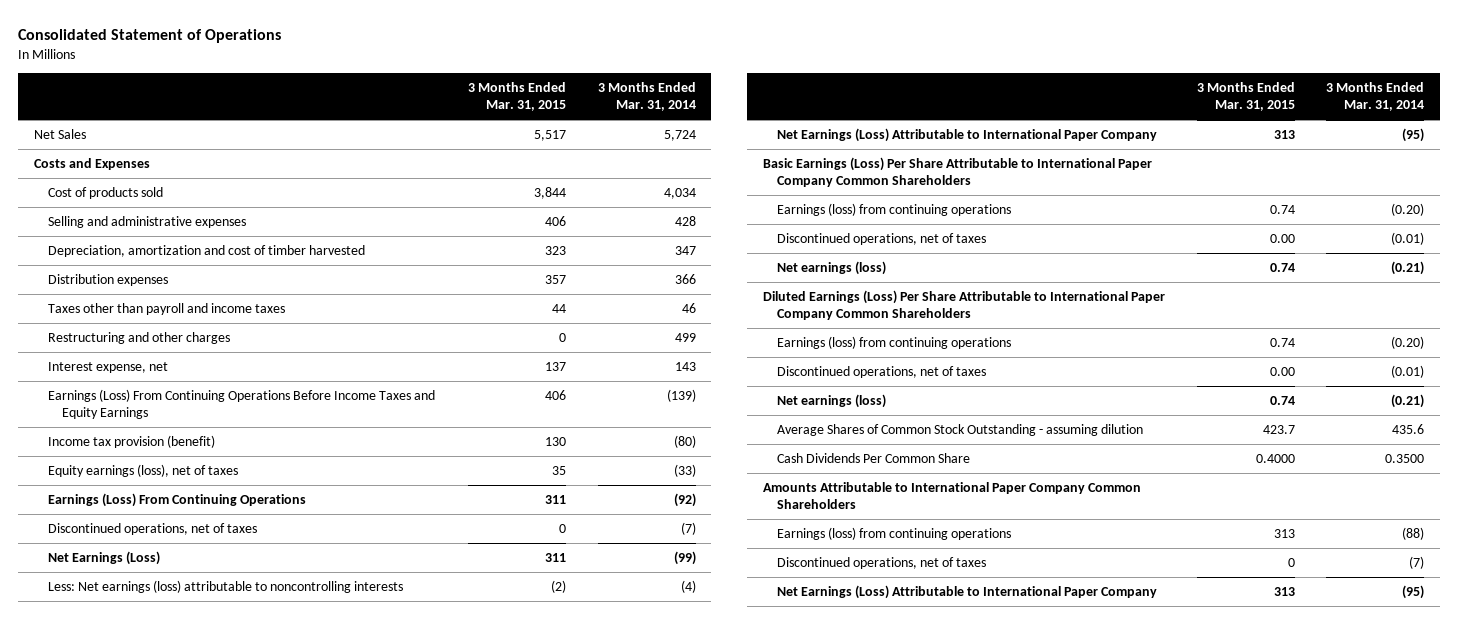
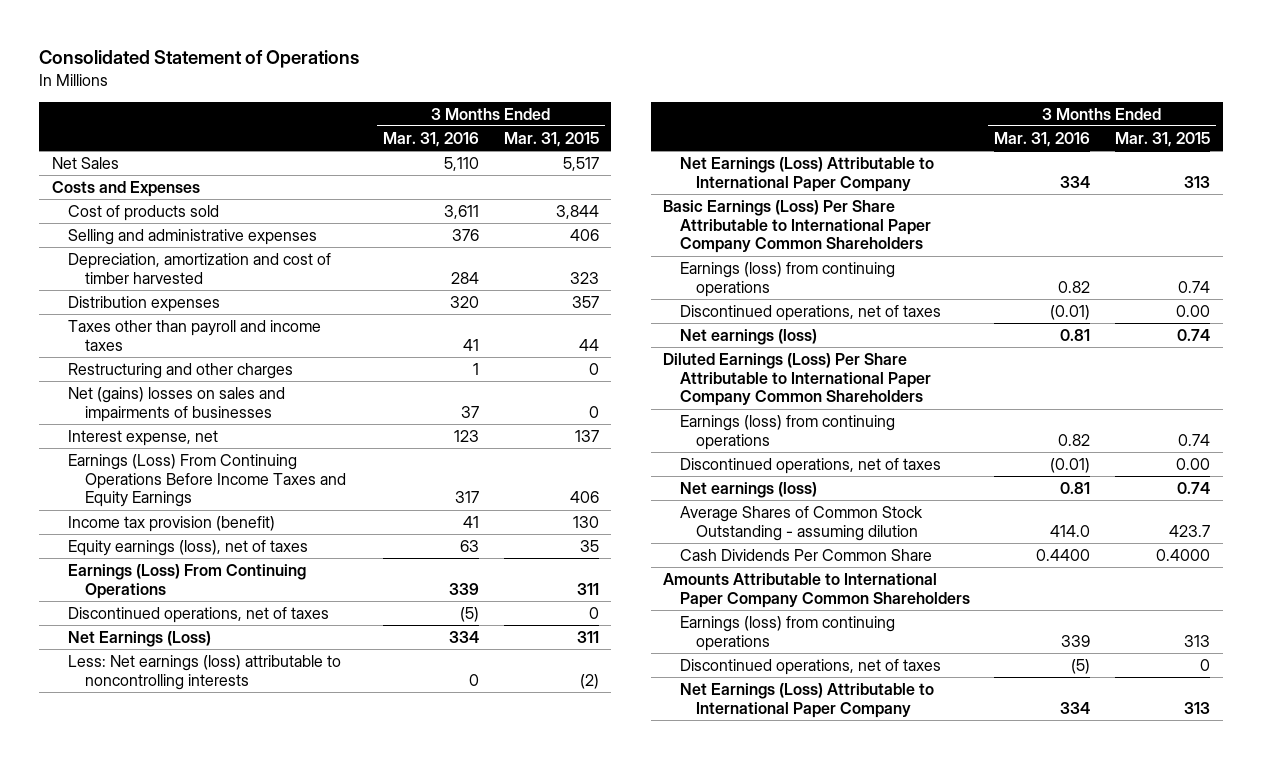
[597,82,696,112] 3 Months Ended Mar. 31, 2014 -> none
none -> [382,131,479,147] Mar. 31, 2016
none -> [68,386,286,422] Net (gains) losses on sales and impairments of businesses

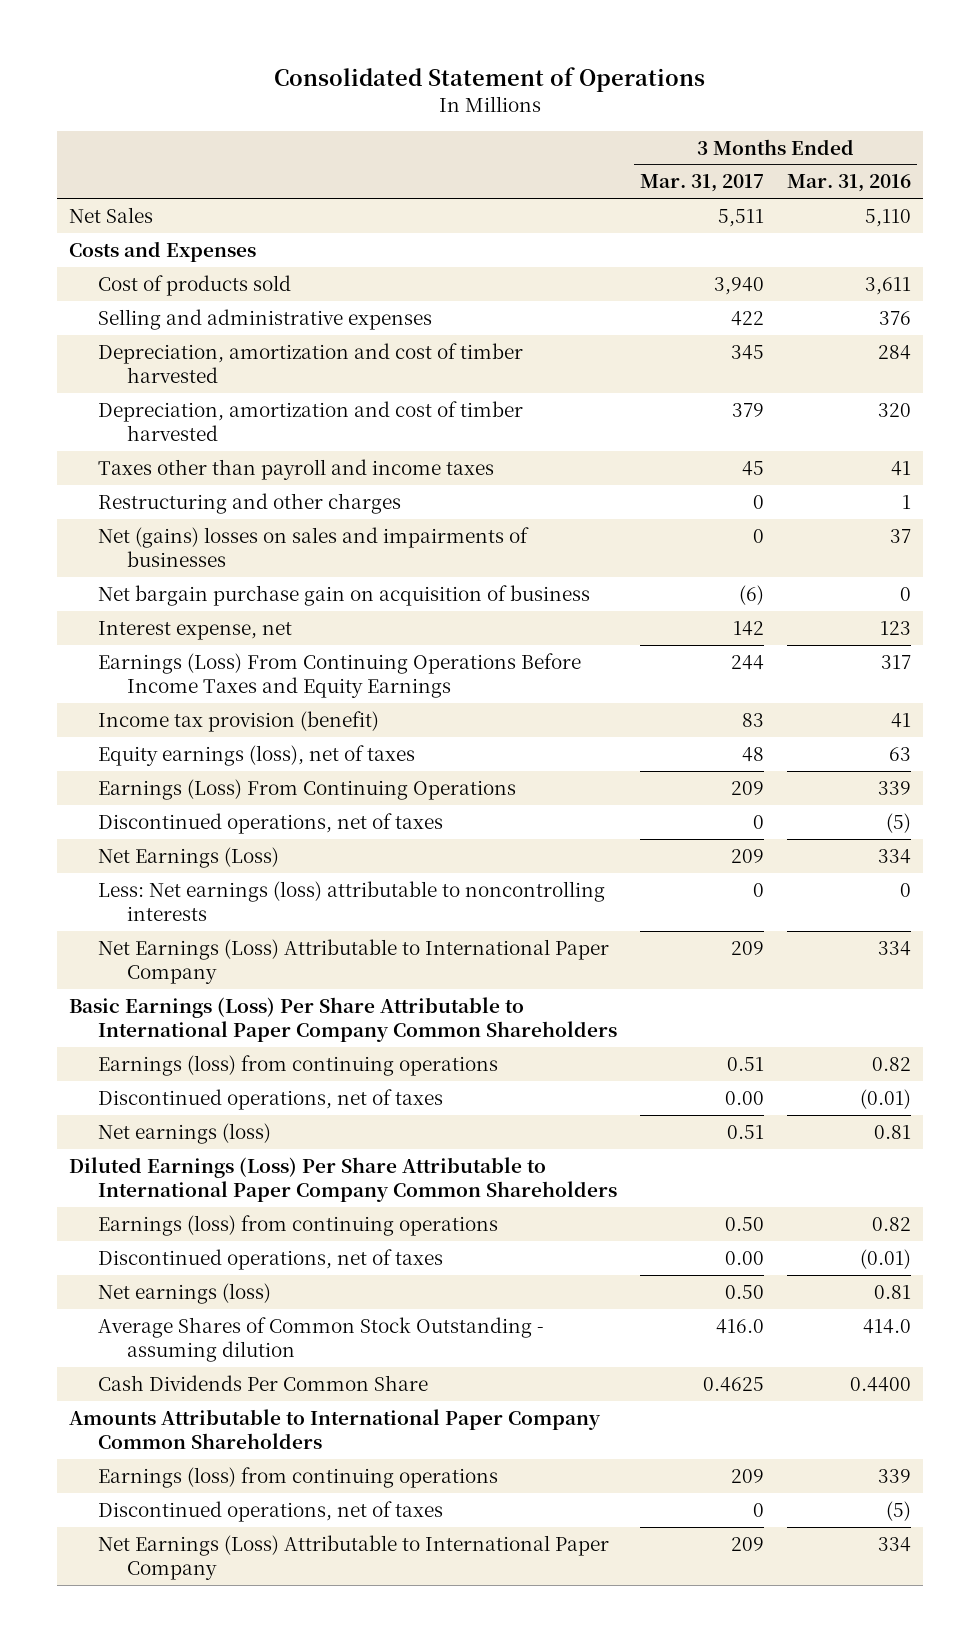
[503,131,599,147] Mar. 31, 2015 -> none
none -> [640,174,765,193] Mar. 31, 2017
[68,295,221,312] Distribution expenses -> [97,400,523,441] Depreciation, amortization and cost of timber harvested
none -> [97,584,590,606] Net bargain purchase gain on acquisition of business

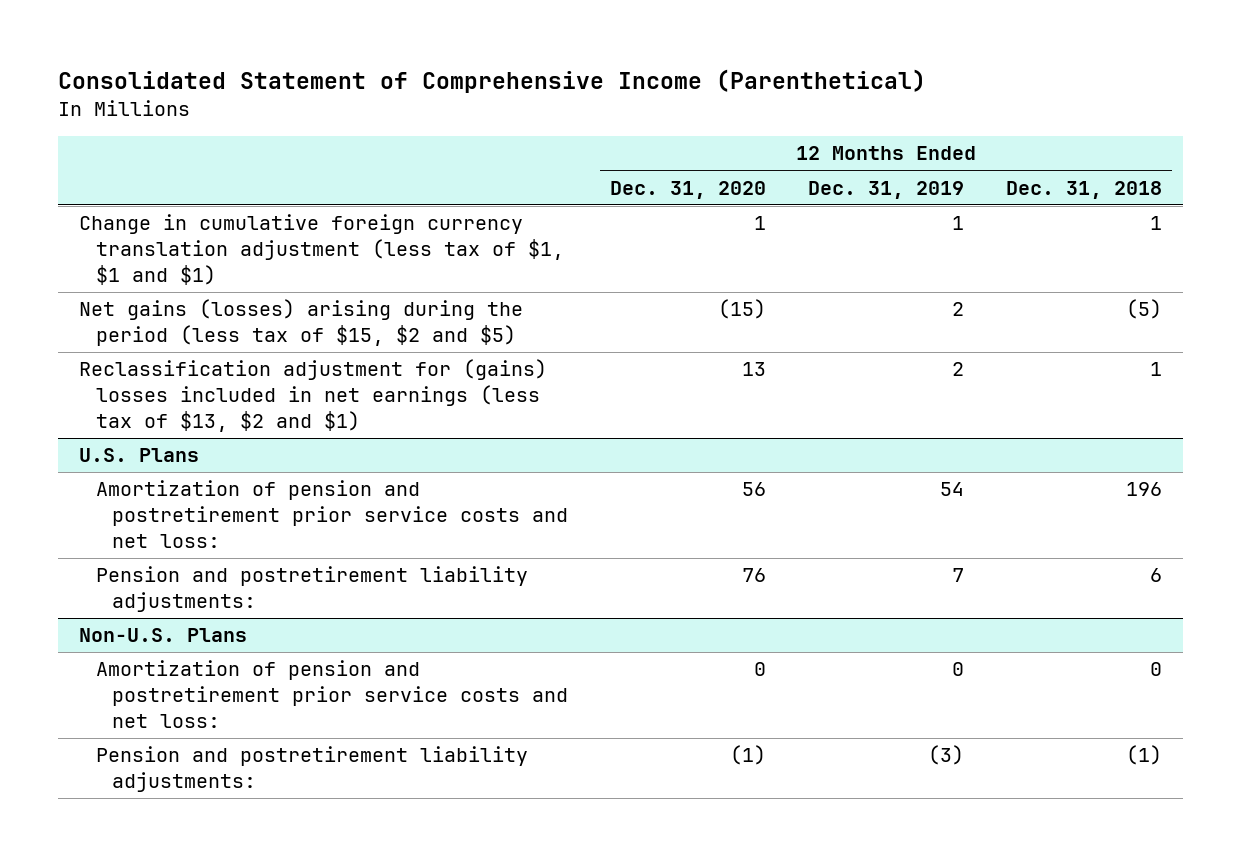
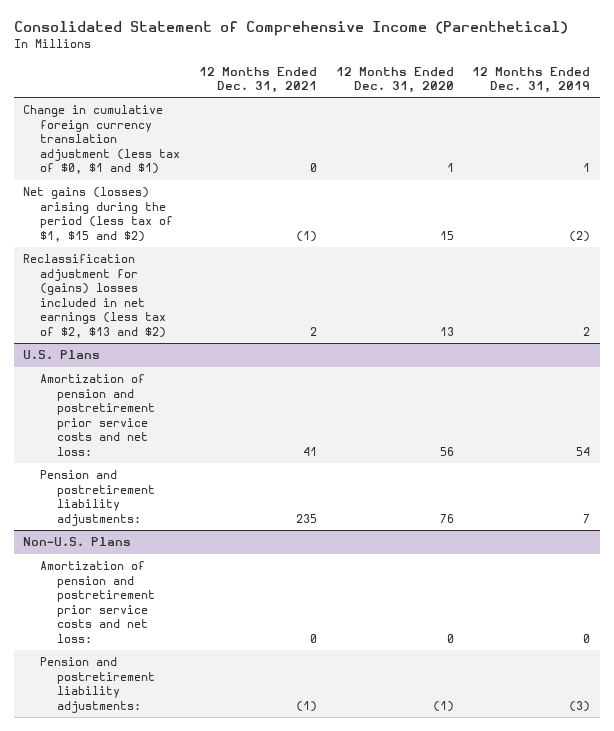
[1005,180,1162,199] Dec. 31, 2018 -> none
none -> [198,66,317,94] 12 Months Ended Dec. 31, 2021
[79,214,564,285] Change in cumulative foreign currency translation adjustment (less tax of $1, $1 and $1) -> [23,105,181,175] Change in cumulative foreign currency translation adjustment (less tax of $0, $1 and $1)
[79,299,524,347] Net gains (losses) arising during the period (less tax of $15, $2 and $5) -> [23,187,174,242] Net gains (losses) arising during the period (less tax of $1, $15 and $2)
[718,299,767,320] (15) -> [439,230,454,240] 15
[951,302,964,317] 2 -> [569,230,591,242] (2)
[79,359,548,432] Reclassification adjustment for (gains) losses included in net earnings (less tax of $13, $2 and $1) -> [23,254,167,338] Reclassification adjustment for (gains) losses included in net earnings (less tax of $2, $13 and $2)

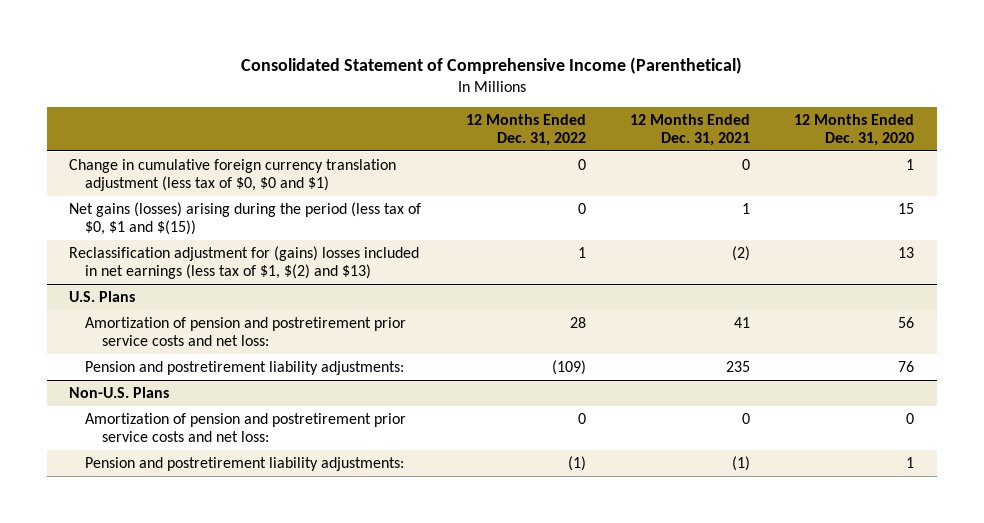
[472,66,591,94] 12 Months Ended Dec. 31, 2019 -> none
none -> [465,113,586,146] 12 Months Ended Dec. 31, 2022
[23,105,181,175] Change in cumulative foreign currency translation adjustment (less tax of $0, $1 and $1) -> [69,158,397,191] Change in cumulative foreign currency translation adjustment (less tax of $0, $0 and $1)
[23,187,174,242] Net gains (losses) arising during the period (less tax of $1, $15 and $2) -> [69,201,422,235] Net gains (losses) arising during the period (less tax of $0, $1 and $(15))
[295,230,317,242] (1) -> [741,202,750,214] 1
[23,254,167,338] Reclassification adjustment for (gains) losses included in net earnings (less tax of $2, $13 and $2) -> [69,245,420,279] Reclassification adjustment for (gains) losses included in net earnings (less tax of $1, $(2) and $13)
[309,326,317,336] 2 -> [731,245,750,261] (2)
[432,700,454,712] (1) -> [906,456,915,468] 1

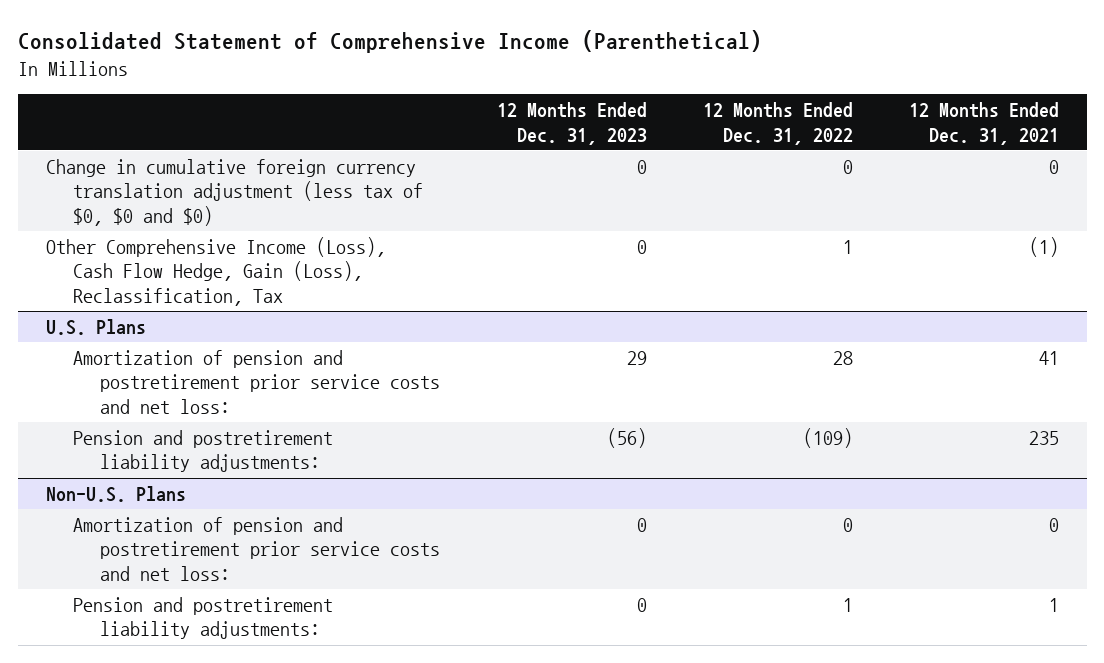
[794,113,915,146] 12 Months Ended Dec. 31, 2020 -> none
none -> [496,101,647,145] 12 Months Ended Dec. 31, 2023
[69,201,422,235] Net gains (losses) arising during the period (less tax of $0, $1 and $(15)) -> none
[69,245,420,279] Reclassification adjustment for (gains) losses included in net earnings (less tax of $1, $(2) and $13) -> none
[69,158,397,191] Change in cumulative foreign currency translation adjustment (less tax of $0, $0 and $1) -> [45,158,424,227] Change in cumulative foreign currency translation adjustment (less tax of $0, $0 and $0)
none -> [45,236,386,307] Other Comprehensive Income (Loss), Cash Flow Hedge, Gain (Loss), Reclassification, Tax
[567,455,586,471] (1) -> [842,597,853,612] 1
[731,455,750,471] (1) -> [1048,597,1059,612] 1

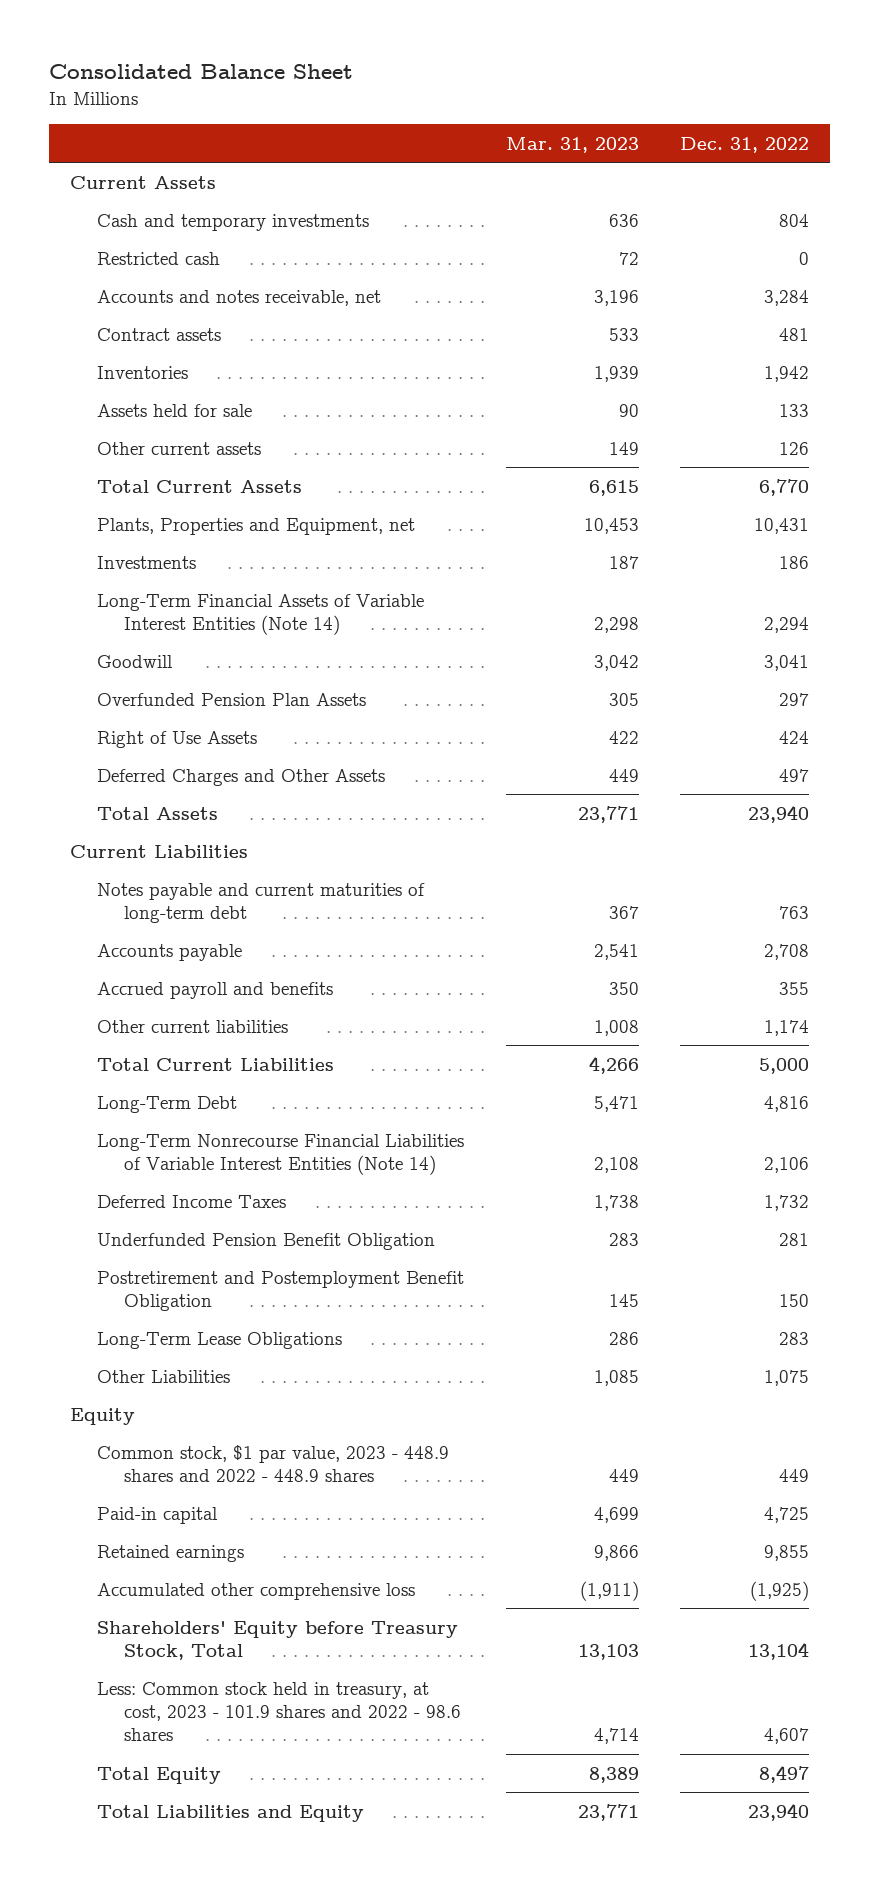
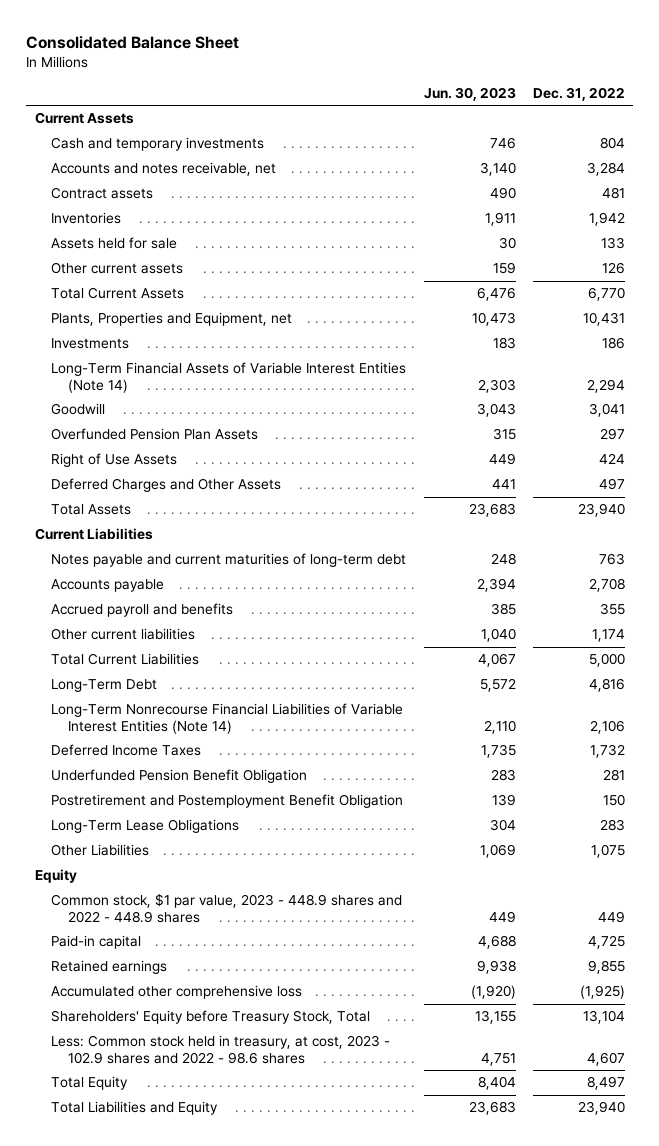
[505,136,639,153] Mar. 31, 2023 -> none
none -> [423,86,516,101] Jun. 30, 2023
[97,251,221,265] Restricted cash -> none
[97,1681,462,1742] Less: Common stock held in treasury, at cost, 2023 - 101.9 shares and 2022 - 98.6 shares -> [51,1035,391,1064] Less: Common stock held in treasury, at cost, 2023 - 102.9 shares and 2022 - 98.6 shares

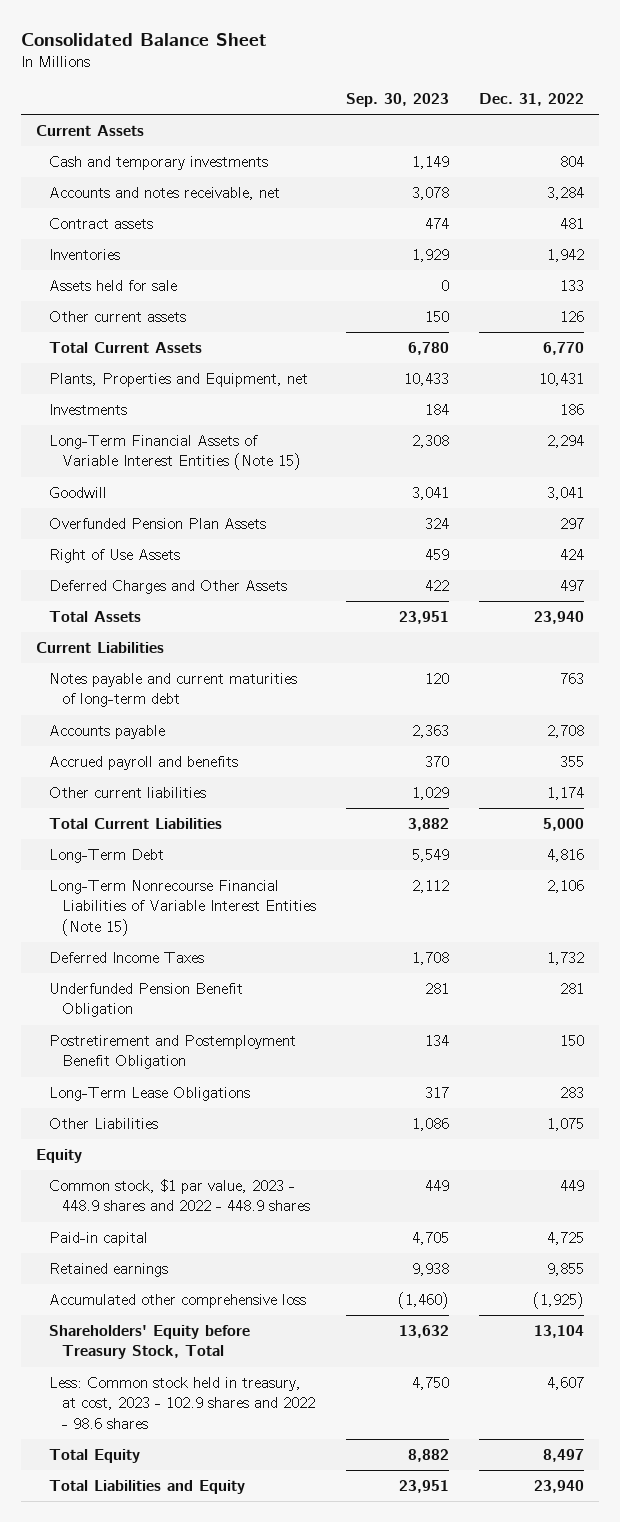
[423,86,516,101] Jun. 30, 2023 -> none
none -> [345,93,449,108] Sep. 30, 2023
[51,362,407,393] Long-Term Financial Assets of Variable Interest Entities (Note 14) -> [48,435,301,471] Long-Term Financial Assets of Variable Interest Entities (Note 15)
[51,703,404,734] Long-Term Nonrecourse Financial Liabilities of Variable Interest Entities (Note 14) -> [48,880,316,936] Long-Term Nonrecourse Financial Liabilities of Variable Interest Entities (Note 15)

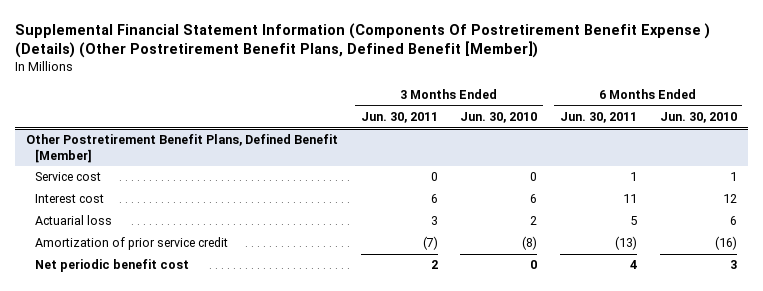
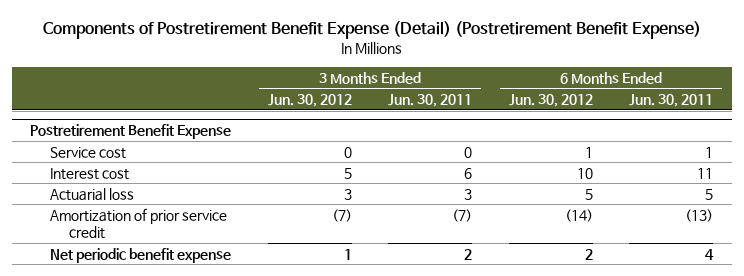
[14,22,710,59] Supplemental Financial Statement Information (Components Of Postretirement Benefit Expense ) (Details) (Other Postretirement Benefit Plans, Defined Benefit [Member]) -> [42,20,701,39] Components of Postretirement Benefit Expense (Detail) (Postretirement Benefit Expense)
[460,112,538,124] Jun. 30, 2010 -> none
[659,112,737,124] Jun. 30, 2010 -> none
none -> [267,93,352,107] Jun. 30, 2012
none -> [508,93,593,107] Jun. 30, 2012
[26,134,339,163] Other Postretirement Benefit Plans, Defined Benefit [Member] -> none
none -> [30,124,232,140] Postretirement Benefit Expense
[35,259,190,273] Net periodic benefit cost -> [49,247,231,263] Net periodic benefit expense

